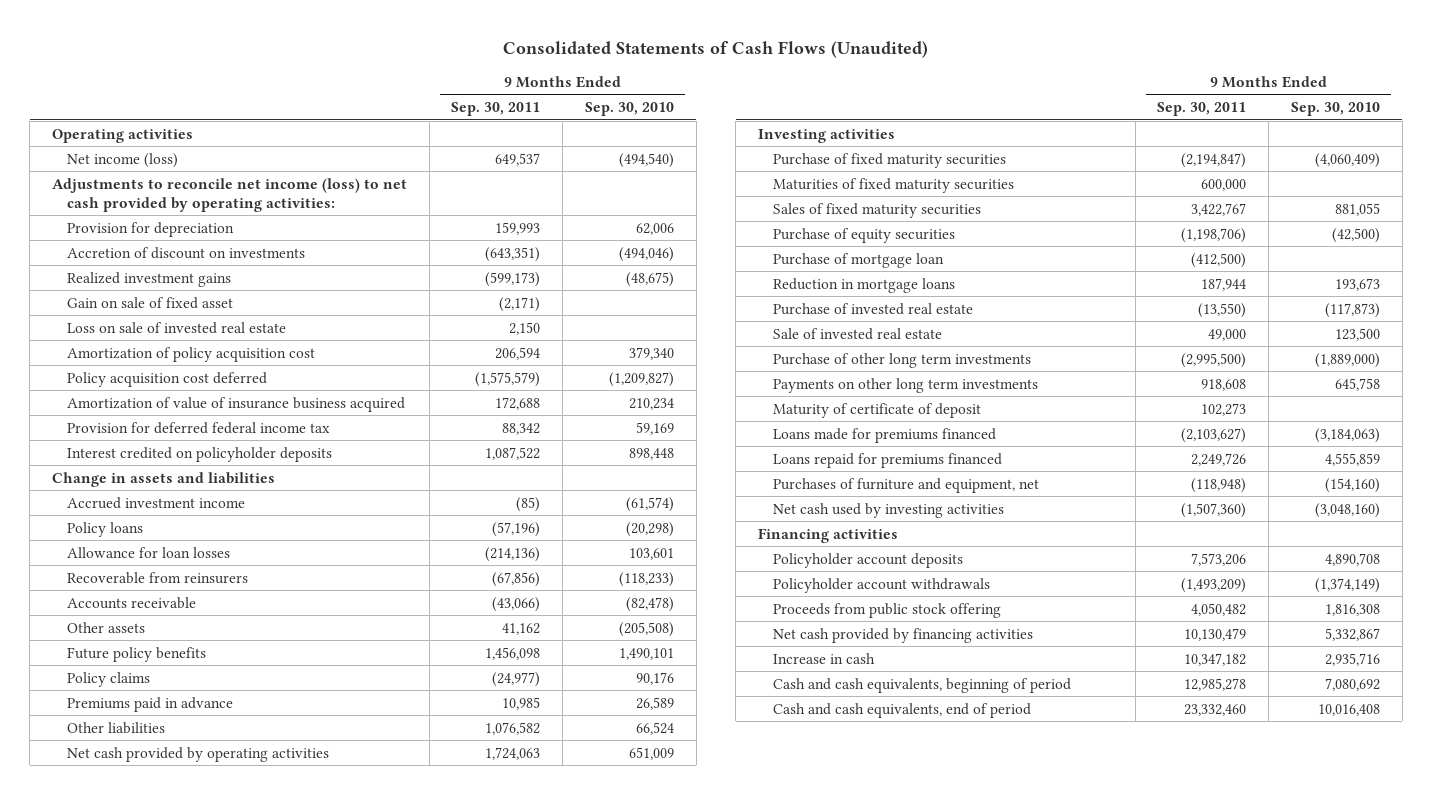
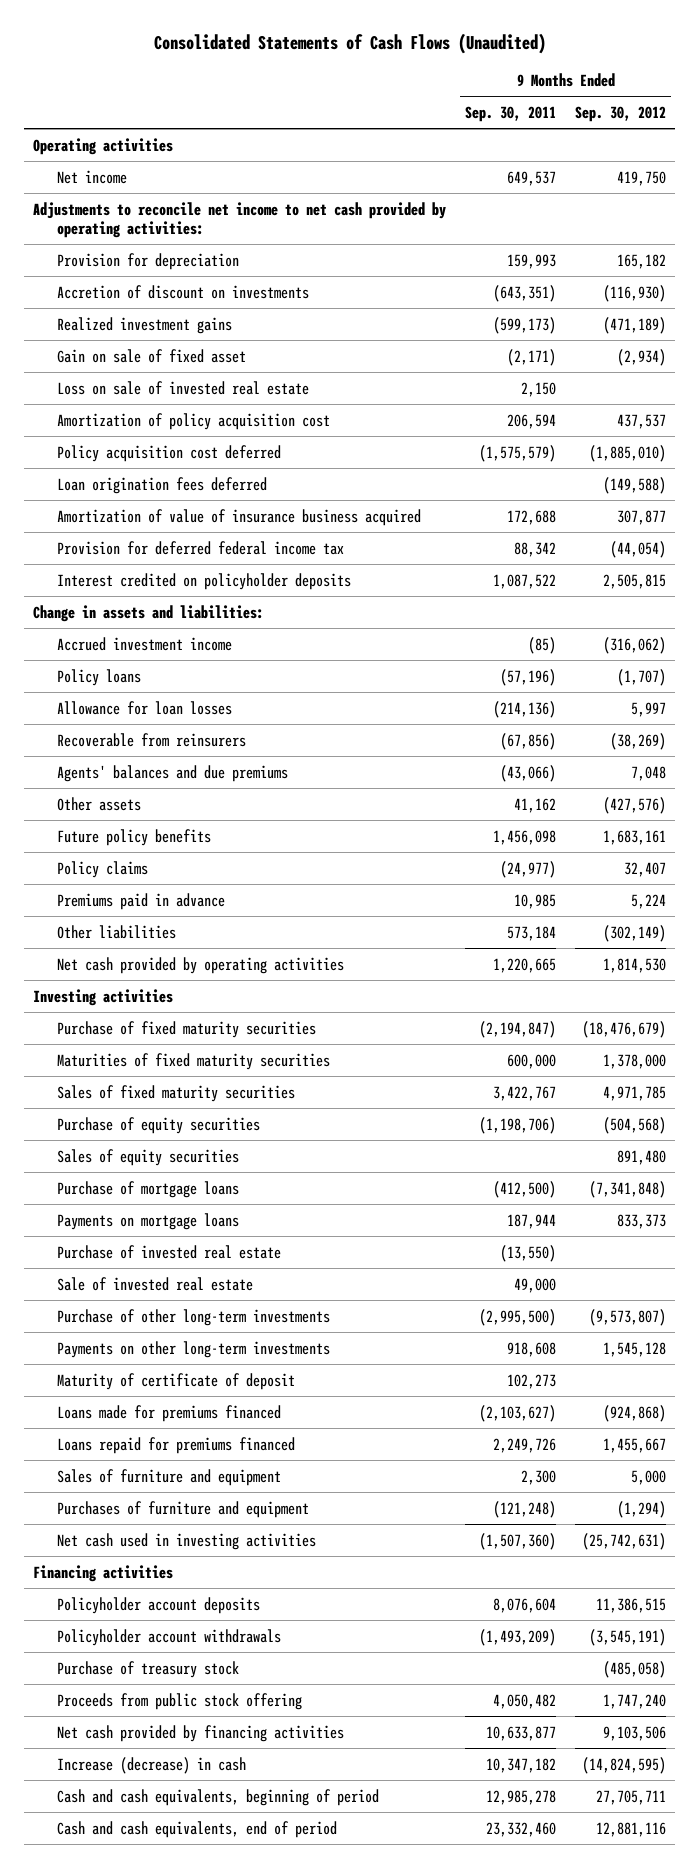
[584,102,674,117] Sep. 30, 2010 -> none
none -> [575,106,667,123] Sep. 30, 2012
[67,152,179,168] Net income (loss) -> [56,169,127,184] Net income
[51,177,407,213] Adjustments to reconcile net income (loss) to net cash provided by operating activities: -> [33,201,447,238] Adjustments to reconcile net income to net cash provided by operating activities:
none -> [56,476,267,494] Loan origination fees deferred
[51,471,275,487] Change in assets and liabilities -> [33,604,265,622] Change in assets and liabilities:
[67,596,197,609] Accounts receivable -> [56,764,288,782] Agents' balances and due premiums
[485,721,541,735] 1,076,582 -> [507,925,557,941] 573,184
[485,746,541,760] 1,724,063 -> [493,957,557,973] 1,220,665
none -> [56,1148,239,1166] Sales of equity securities
[773,252,945,268] Purchase of mortgage loan -> [56,1180,239,1198] Purchase of mortgage loans
[773,277,956,293] Reduction in mortgage loans -> [56,1212,239,1230] Payments on mortgage loans
[773,352,1032,368] Purchase of other long term investments -> [56,1308,330,1326] Purchase of other long-term investments
[773,377,1039,393] Payments on other long term investments -> [56,1340,330,1358] Payments on other long-term investments
none -> [56,1468,281,1486] Sales of furniture and equipment
[773,477,1040,493] Purchases of furniture and equipment, net -> [56,1500,309,1518] Purchases of furniture and equipment
[1191,477,1247,493] (118,948) -> [493,1500,557,1518] (121,248)
[773,502,1005,518] Net cash used by investing activities -> [56,1532,316,1550] Net cash used in investing activities
[1191,552,1247,566] 7,573,206 -> [493,1597,557,1613] 8,076,604
none -> [56,1660,239,1678] Purchase of treasury stock
[1184,627,1247,641] 10,130,479 -> [486,1725,557,1741] 10,633,877
[773,652,876,664] Increase in cash -> [56,1756,246,1774] Increase (decrease) in cash

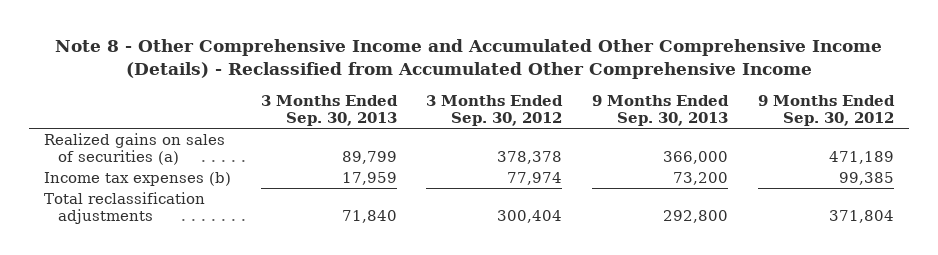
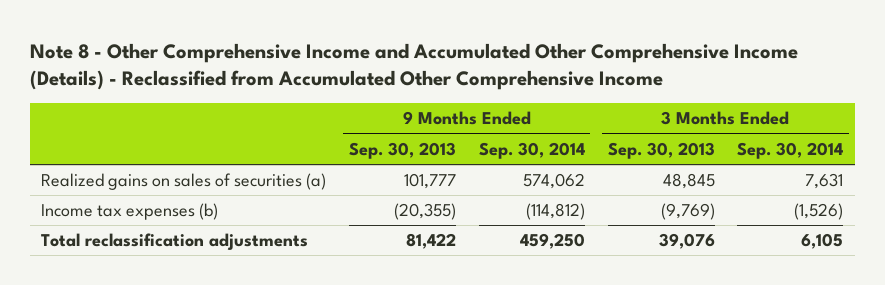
[426,94,564,127] 3 Months Ended Sep. 30, 2012 -> none
[758,94,896,127] 9 Months Ended Sep. 30, 2012 -> none
none -> [478,141,585,159] Sep. 30, 2014
none -> [737,141,844,159] Sep. 30, 2014
[341,151,397,165] 89,799 -> [662,173,715,190] 48,845
[663,151,729,165] 366,000 -> [404,173,457,190] 101,777
[341,171,397,185] 17,959 -> [660,203,715,221] (9,769)
[673,171,729,185] 73,200 -> [394,203,457,221] (20,355)
[341,210,397,224] 71,840 -> [658,233,715,250] 39,076
[663,210,729,224] 292,800 -> [406,233,457,250] 81,422

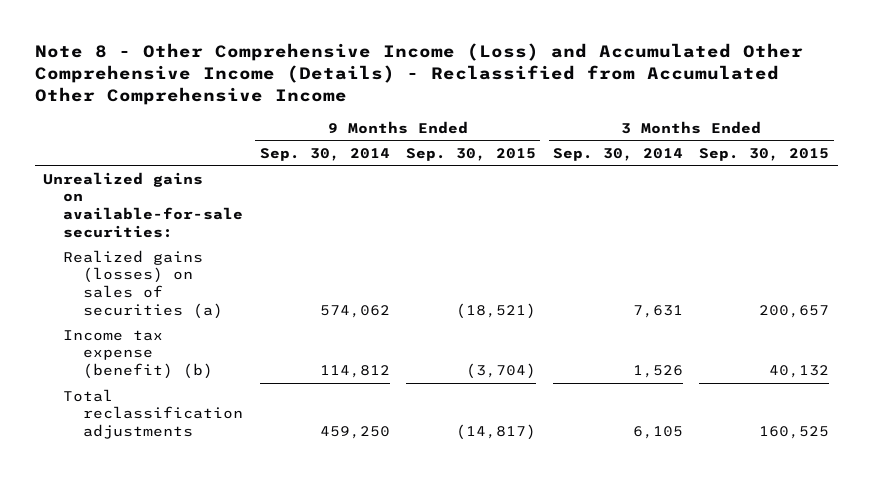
[29,42,798,91] Note 8 - Other Comprehensive Income and Accumulated Other Comprehensive Income (Details) - Reclassified from Accumulated Other Comprehensive Income -> [34,42,803,105] Note 8 - Other Comprehensive Income (Loss) and Accumulated Other Comprehensive Income (Details) - Reclassified from Accumulated Other Comprehensive Income
[349,141,457,159] Sep. 30, 2013 -> none
[607,141,715,159] Sep. 30, 2013 -> none
none -> [406,147,537,161] Sep. 30, 2015
none -> [699,147,830,161] Sep. 30, 2015
none -> [43,171,243,238] Unrealized gains on available-for-sale securities:
[41,173,327,191] Realized gains on sales of securities (a) -> [62,249,223,319] Realized gains (losses) on sales of securities (a)
[41,203,219,221] Income tax expenses (b) -> [62,329,213,380] Income tax expense (benefit) (b)
[525,203,585,221] (114,812) -> [319,365,390,379] 114,812
[794,203,844,221] (1,526) -> [632,365,683,379] 1,526

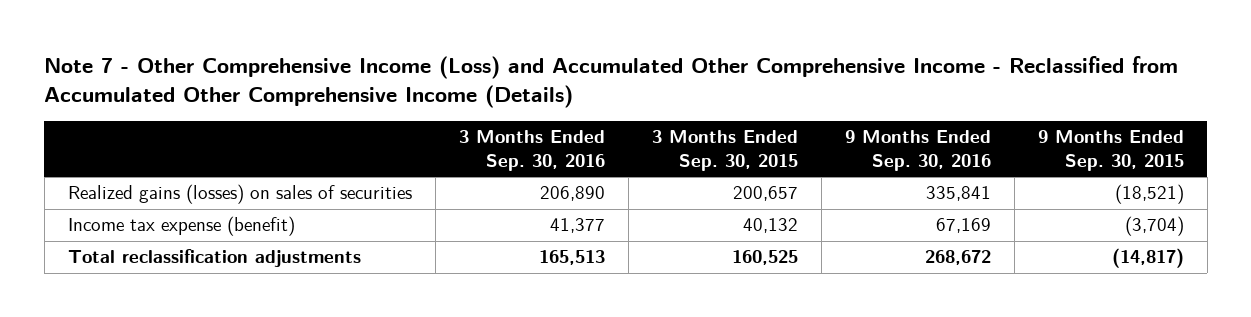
[34,42,803,105] Note 8 - Other Comprehensive Income (Loss) and Accumulated Other Comprehensive Income (Details) - Reclassified from Accumulated Other Comprehensive Income -> [44,56,1179,109] Note 7 - Other Comprehensive Income (Loss) and Accumulated Other Comprehensive Income - Reclassified from Accumulated Other Comprehensive Income (Details)
[259,147,390,161] Sep. 30, 2014 -> none
[552,147,683,161] Sep. 30, 2014 -> none
none -> [458,130,605,171] 3 Months Ended Sep. 30, 2016
none -> [844,130,991,171] 9 Months Ended Sep. 30, 2016
[43,171,243,238] Unrealized gains on available-for-sale securities: -> none
[62,249,223,319] Realized gains (losses) on sales of securities (a) -> [67,184,412,205] Realized gains (losses) on sales of securities
[62,329,213,380] Income tax expense (benefit) (b) -> [67,216,295,237] Income tax expense (benefit)

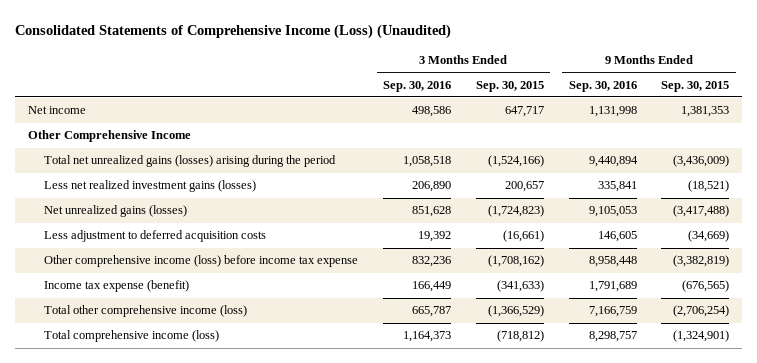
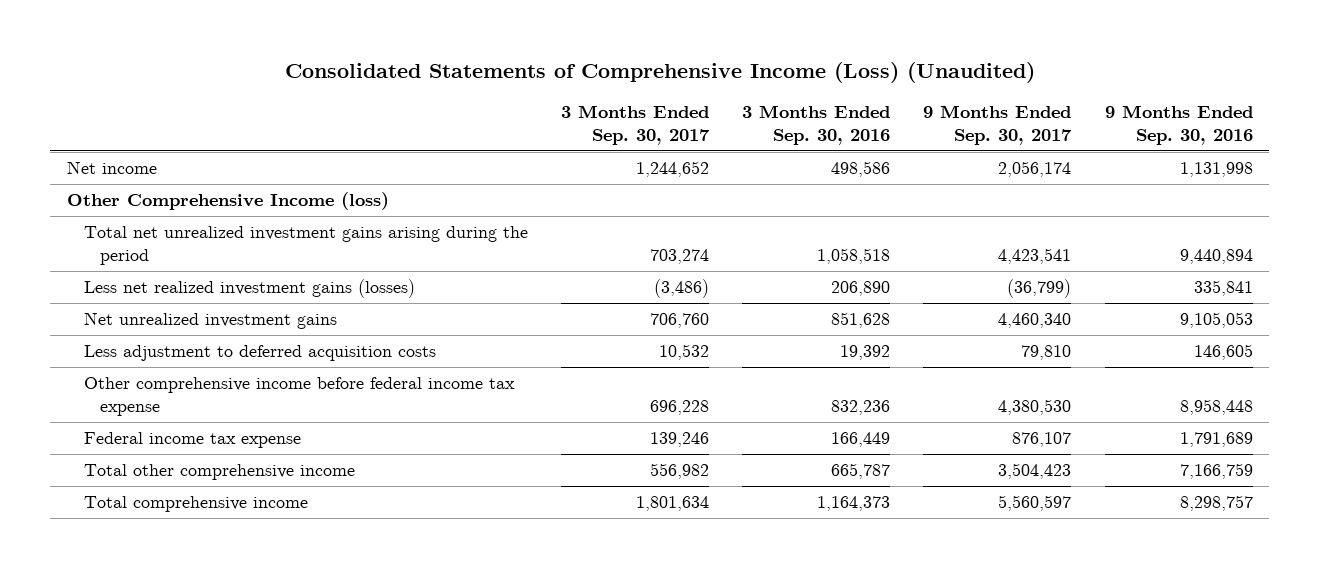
[475,80,544,92] Sep. 30, 2015 -> none
[661,80,730,92] Sep. 30, 2015 -> none
none -> [560,104,710,145] 3 Months Ended Sep. 30, 2017
none -> [923,104,1073,145] 9 Months Ended Sep. 30, 2017
[27,130,191,143] Other Comprehensive Income -> [66,192,389,211] Other Comprehensive Income (loss)
[44,155,337,168] Total net unrealized gains (losses) arising during the period -> [83,226,528,266] Total net unrealized investment gains arising during the period
[44,205,188,218] Net unrealized gains (losses) -> [83,312,337,330] Net unrealized investment gains
[44,255,359,268] Other comprehensive income (loss) before income tax expense -> [83,377,515,417] Other comprehensive income before federal income tax expense
[44,280,190,293] Income tax expense (benefit) -> [83,432,301,449] Federal income tax expense
[44,305,248,318] Total other comprehensive income (loss) -> [83,464,355,481] Total other comprehensive income
[44,330,220,343] Total comprehensive income (loss) -> [83,496,308,513] Total comprehensive income

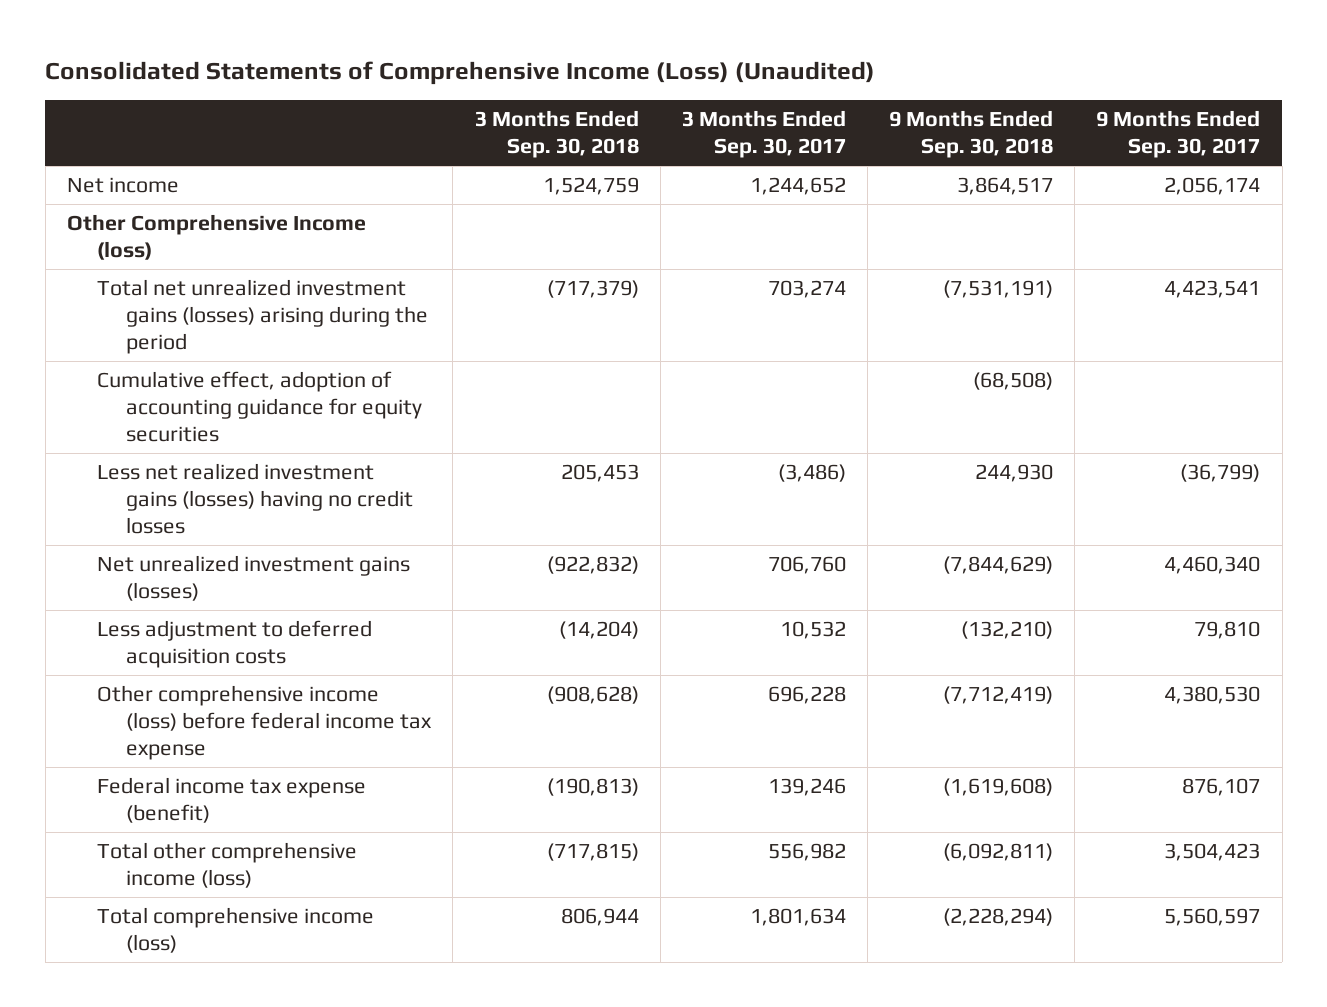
[742,104,891,145] 3 Months Ended Sep. 30, 2016 -> none
[1104,104,1253,145] 9 Months Ended Sep. 30, 2016 -> none
none -> [474,110,639,159] 3 Months Ended Sep. 30, 2018
none -> [889,110,1054,159] 9 Months Ended Sep. 30, 2018
[83,226,528,266] Total net unrealized investment gains arising during the period -> [96,279,429,354] Total net unrealized investment gains (losses) arising during the period
none -> [96,371,423,442] Cumulative effect, adoption of accounting guidance for equity securities
[83,279,415,299] Less net realized investment gains (losses) -> [96,463,414,534] Less net realized investment gains (losses) having no credit losses
[83,312,337,330] Net unrealized investment gains -> [96,555,410,601] Net unrealized investment gains (losses)
[83,377,515,417] Other comprehensive income before federal income tax expense -> [96,685,433,760] Other comprehensive income (loss) before federal income tax expense
[83,432,301,449] Federal income tax expense -> [96,777,366,823] Federal income tax expense (benefit)
[83,464,355,481] Total other comprehensive income -> [96,842,357,888] Total other comprehensive income (loss)
[83,496,308,513] Total comprehensive income -> [96,907,374,953] Total comprehensive income (loss)

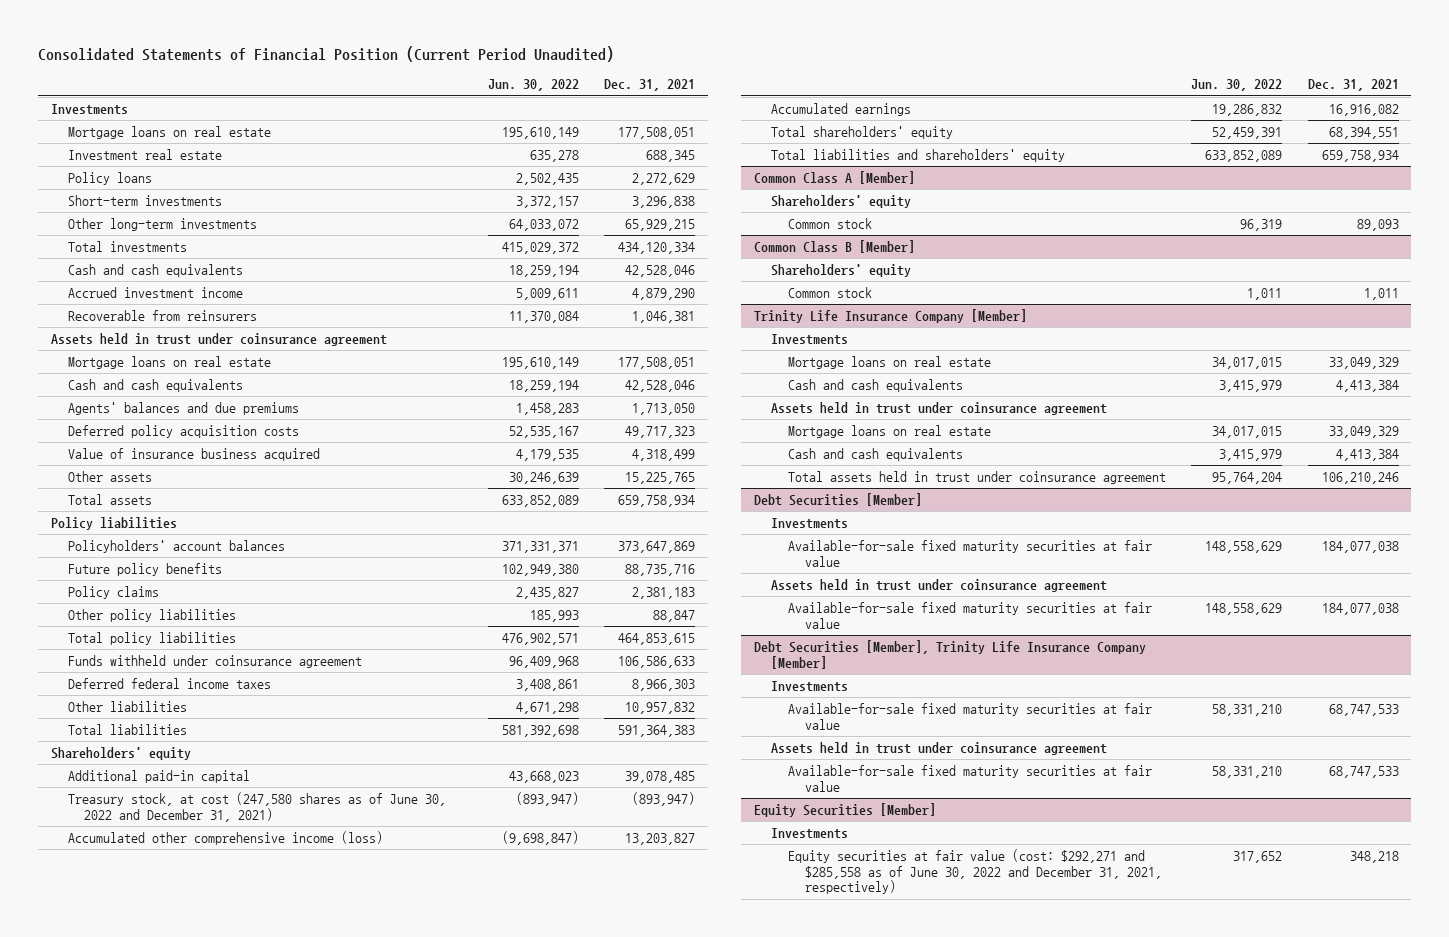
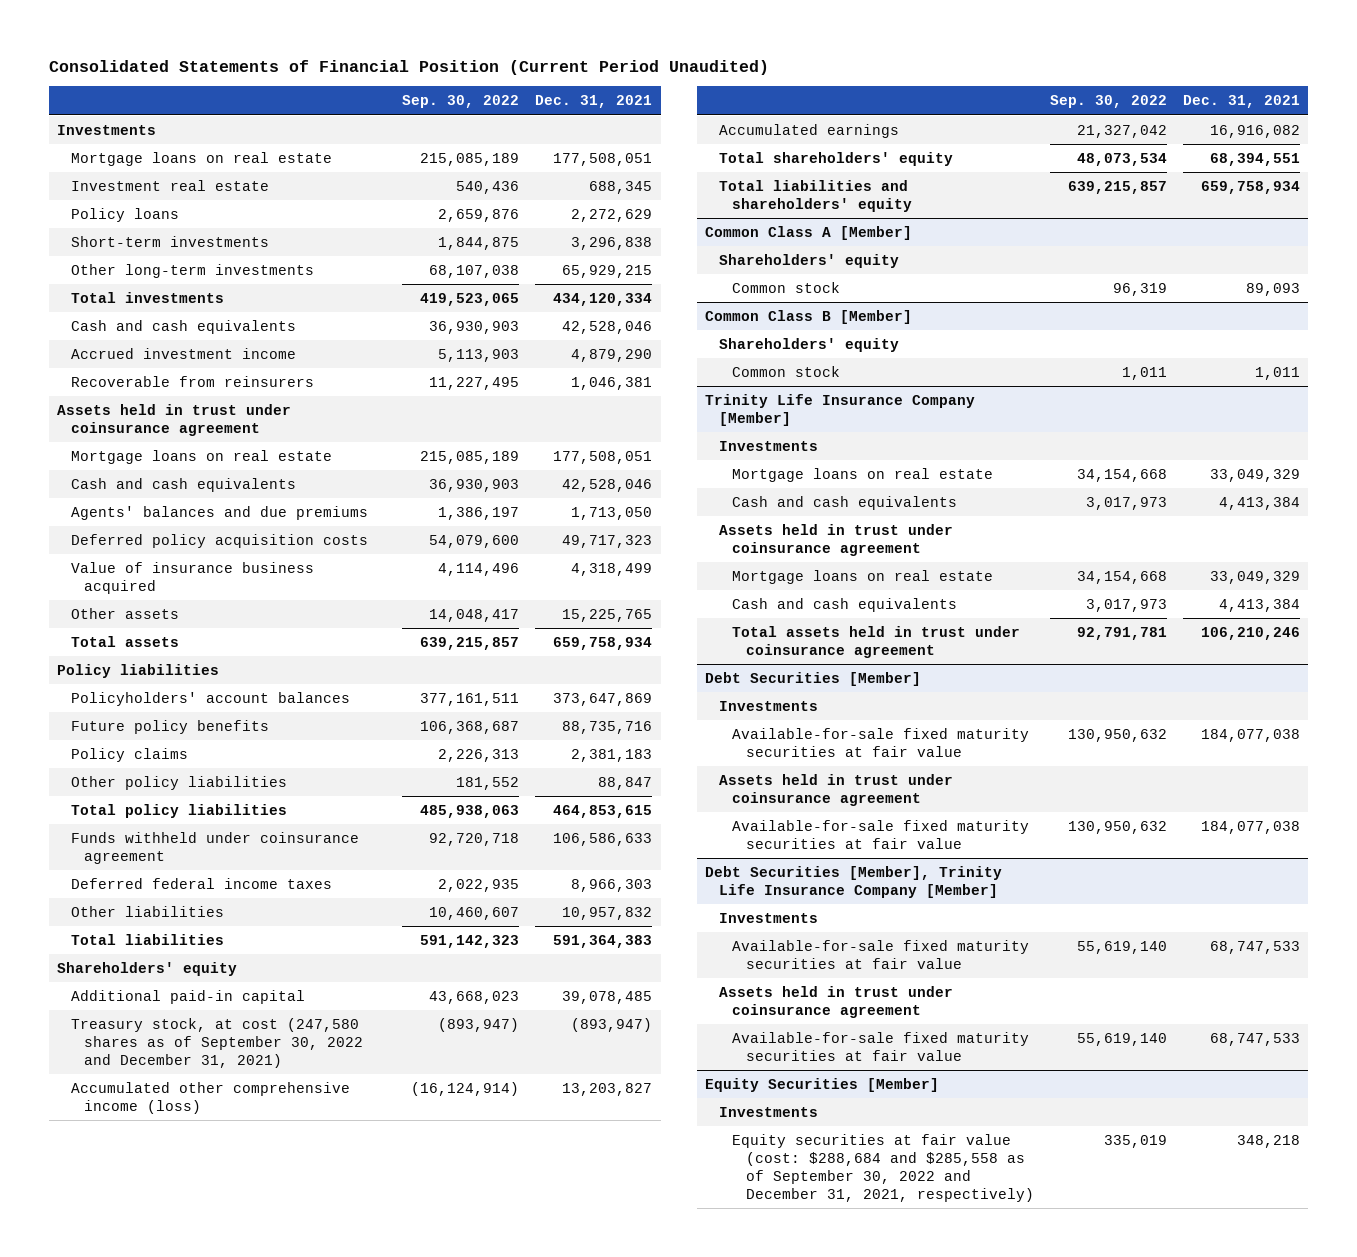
[487,79,579,92] Jun. 30, 2022 -> none
none -> [402,95,520,109] Sep. 30, 2022
[67,791,446,822] Treasury stock, at cost (247,580 shares as of June 30, 2022 and December 31, 2021) -> [70,1018,364,1068] Treasury stock, at cost (247,580 shares as of September 30, 2022 and December 31, 2021)
[787,848,1162,895] Equity securities at fair value (cost: $292,271 and $285,558 as of June 30, 2022 and December 31, 2021, respectively) -> [732,1134,1034,1202] Equity securities at fair value (cost: $288,684 and $285,558 as of September 30, 2022 and December 31, 2021, respectively)

